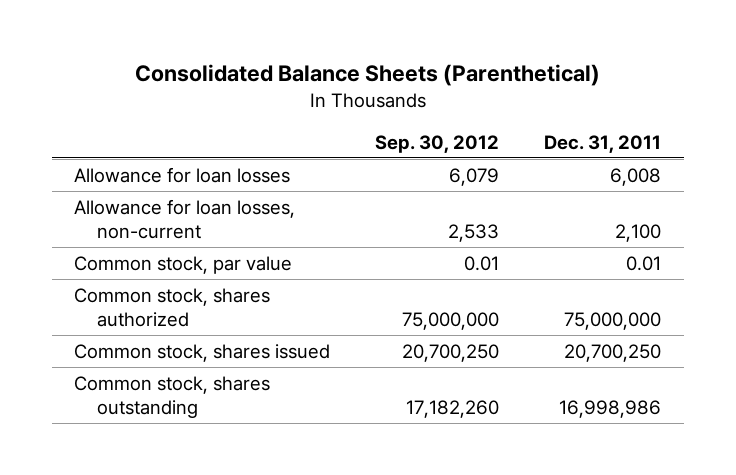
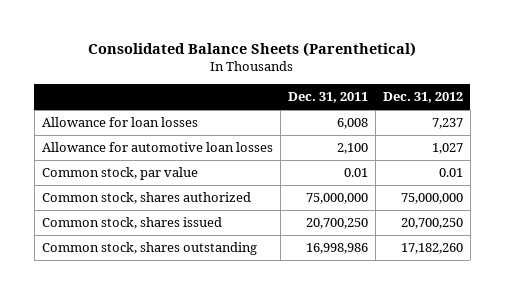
[375,134,500,153] Sep. 30, 2012 -> none
none -> [382,92,463,104] Dec. 31, 2012
[74,198,296,239] Allowance for loan losses, non-current -> [41,142,273,153] Allowance for automotive loan losses

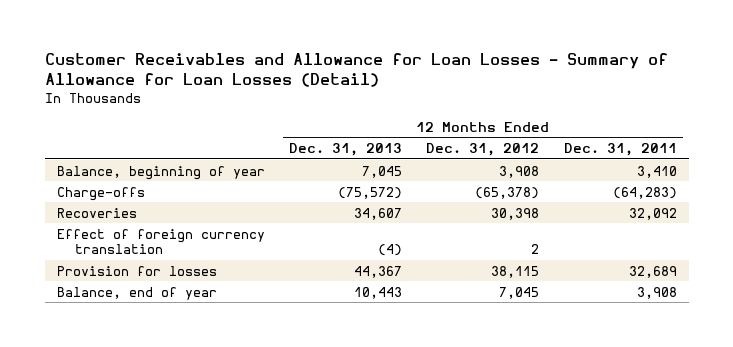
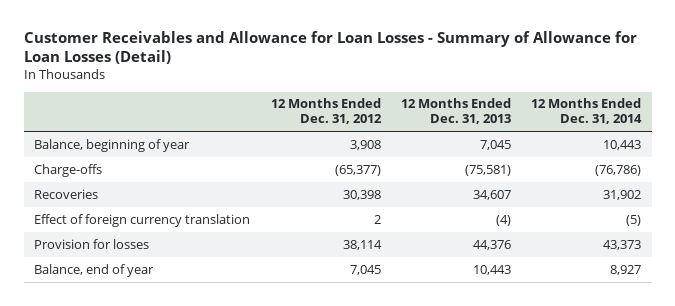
[563,143,677,157] Dec. 31, 2011 -> none
none -> [531,98,643,125] 12 Months Ended Dec. 31, 2014
[338,186,403,199] (75,572) -> [464,164,511,176] (75,581)
[475,186,540,199] (65,378) -> [334,164,381,176] (65,377)
[354,265,403,278] 44,367 -> [472,239,511,250] 44,376
[491,265,540,278] 38,115 -> [342,239,382,250] 38,114

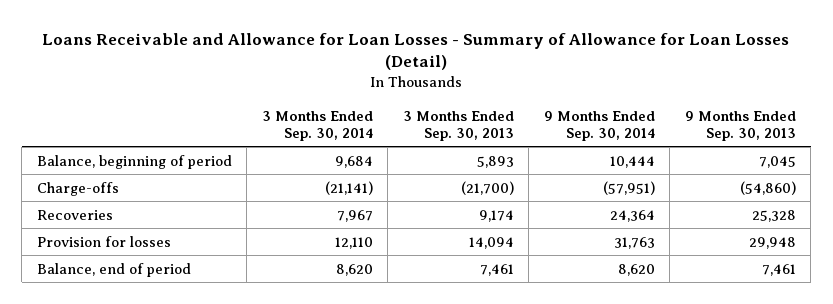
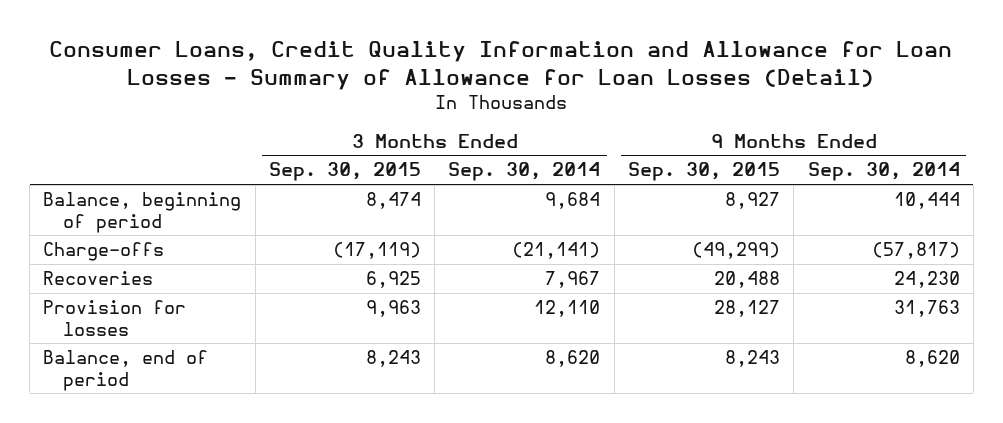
[42,32,790,71] Loans Receivable and Allowance for Loan Losses - Summary of Allowance for Loan Losses (Detail) -> [49,41,953,90] Consumer Loans, Credit Quality Information and Allowance for Loan Losses - Summary of Allowance for Loan Losses (Detail)
[402,110,514,142] 3 Months Ended Sep. 30, 2013 -> none
[684,110,796,142] 9 Months Ended Sep. 30, 2013 -> none
none -> [268,162,421,182] Sep. 30, 2015
none -> [628,162,781,182] Sep. 30, 2015
[602,180,655,195] (57,951) -> [871,242,960,260] (57,817)
[609,209,655,222] 24,364 -> [893,271,960,289] 24,230

